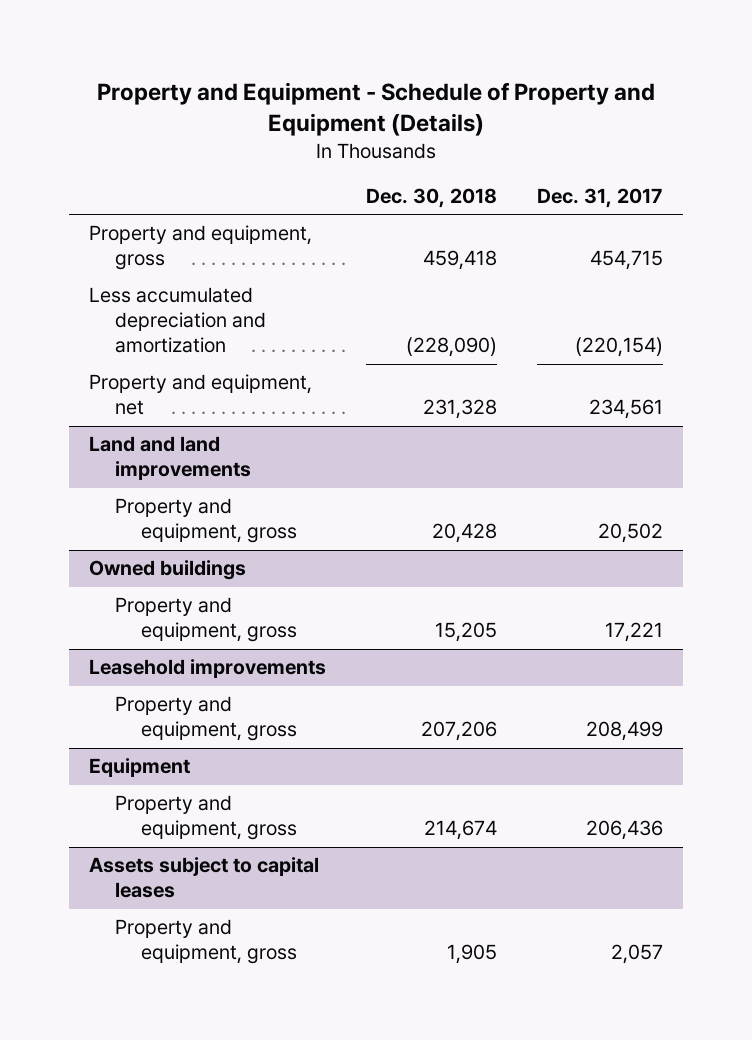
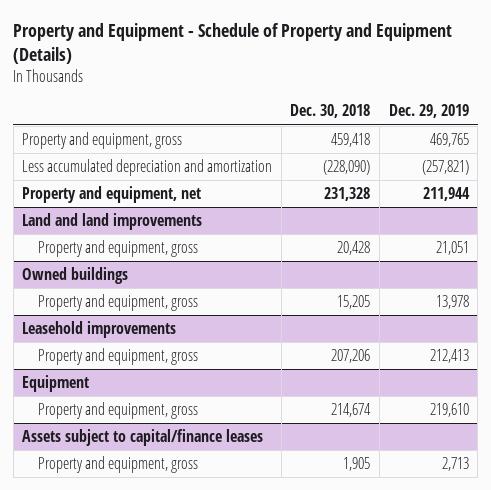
[536,188,663,209] Dec. 31, 2017 -> none
none -> [388,104,469,119] Dec. 29, 2019
[89,857,320,899] Assets subject to capital leases -> [22,429,264,447] Assets subject to capital/finance leases

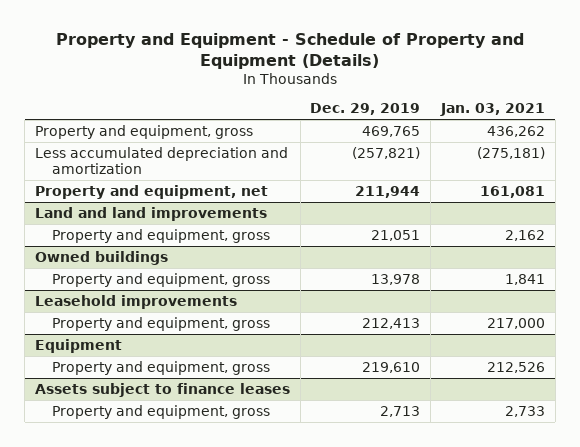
[290,104,371,119] Dec. 30, 2018 -> none
none -> [439,103,545,117] Jan. 03, 2021
[22,429,264,447] Assets subject to capital/finance leases -> [35,382,291,397] Assets subject to finance leases

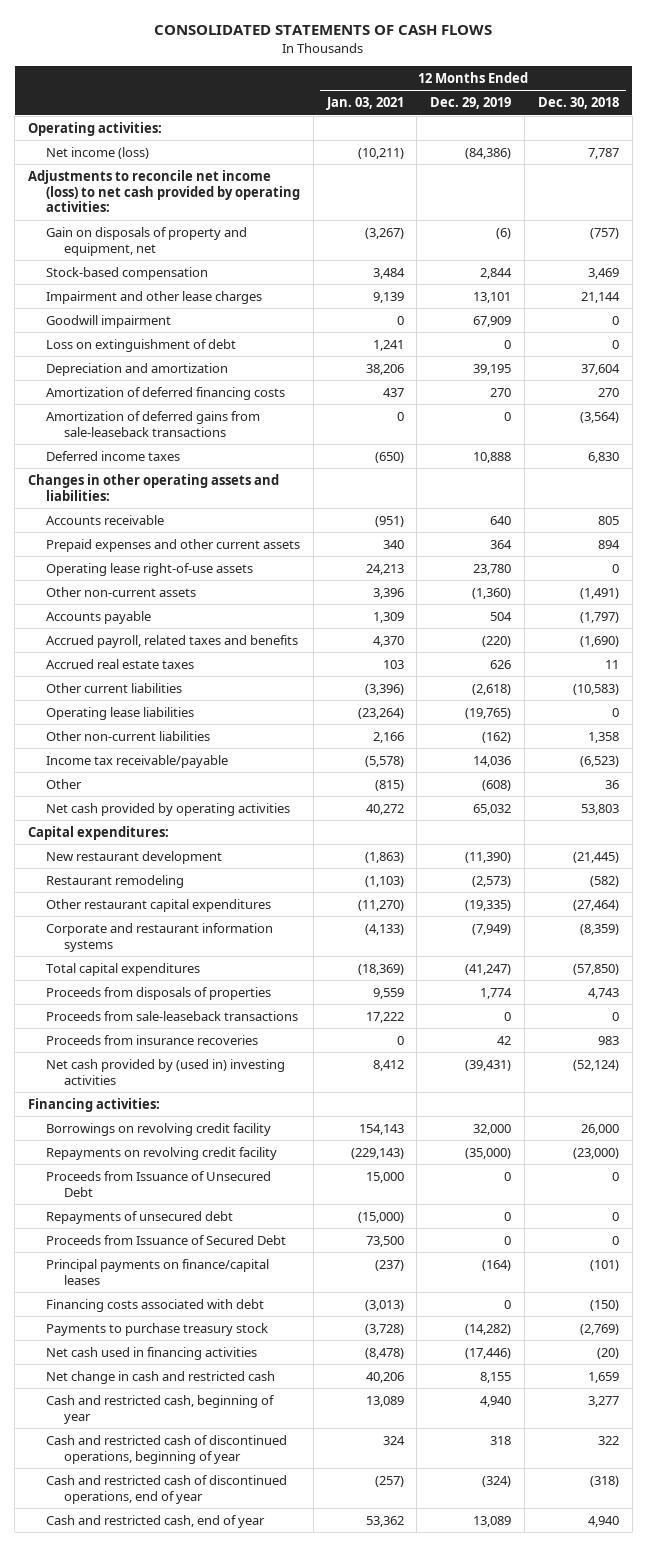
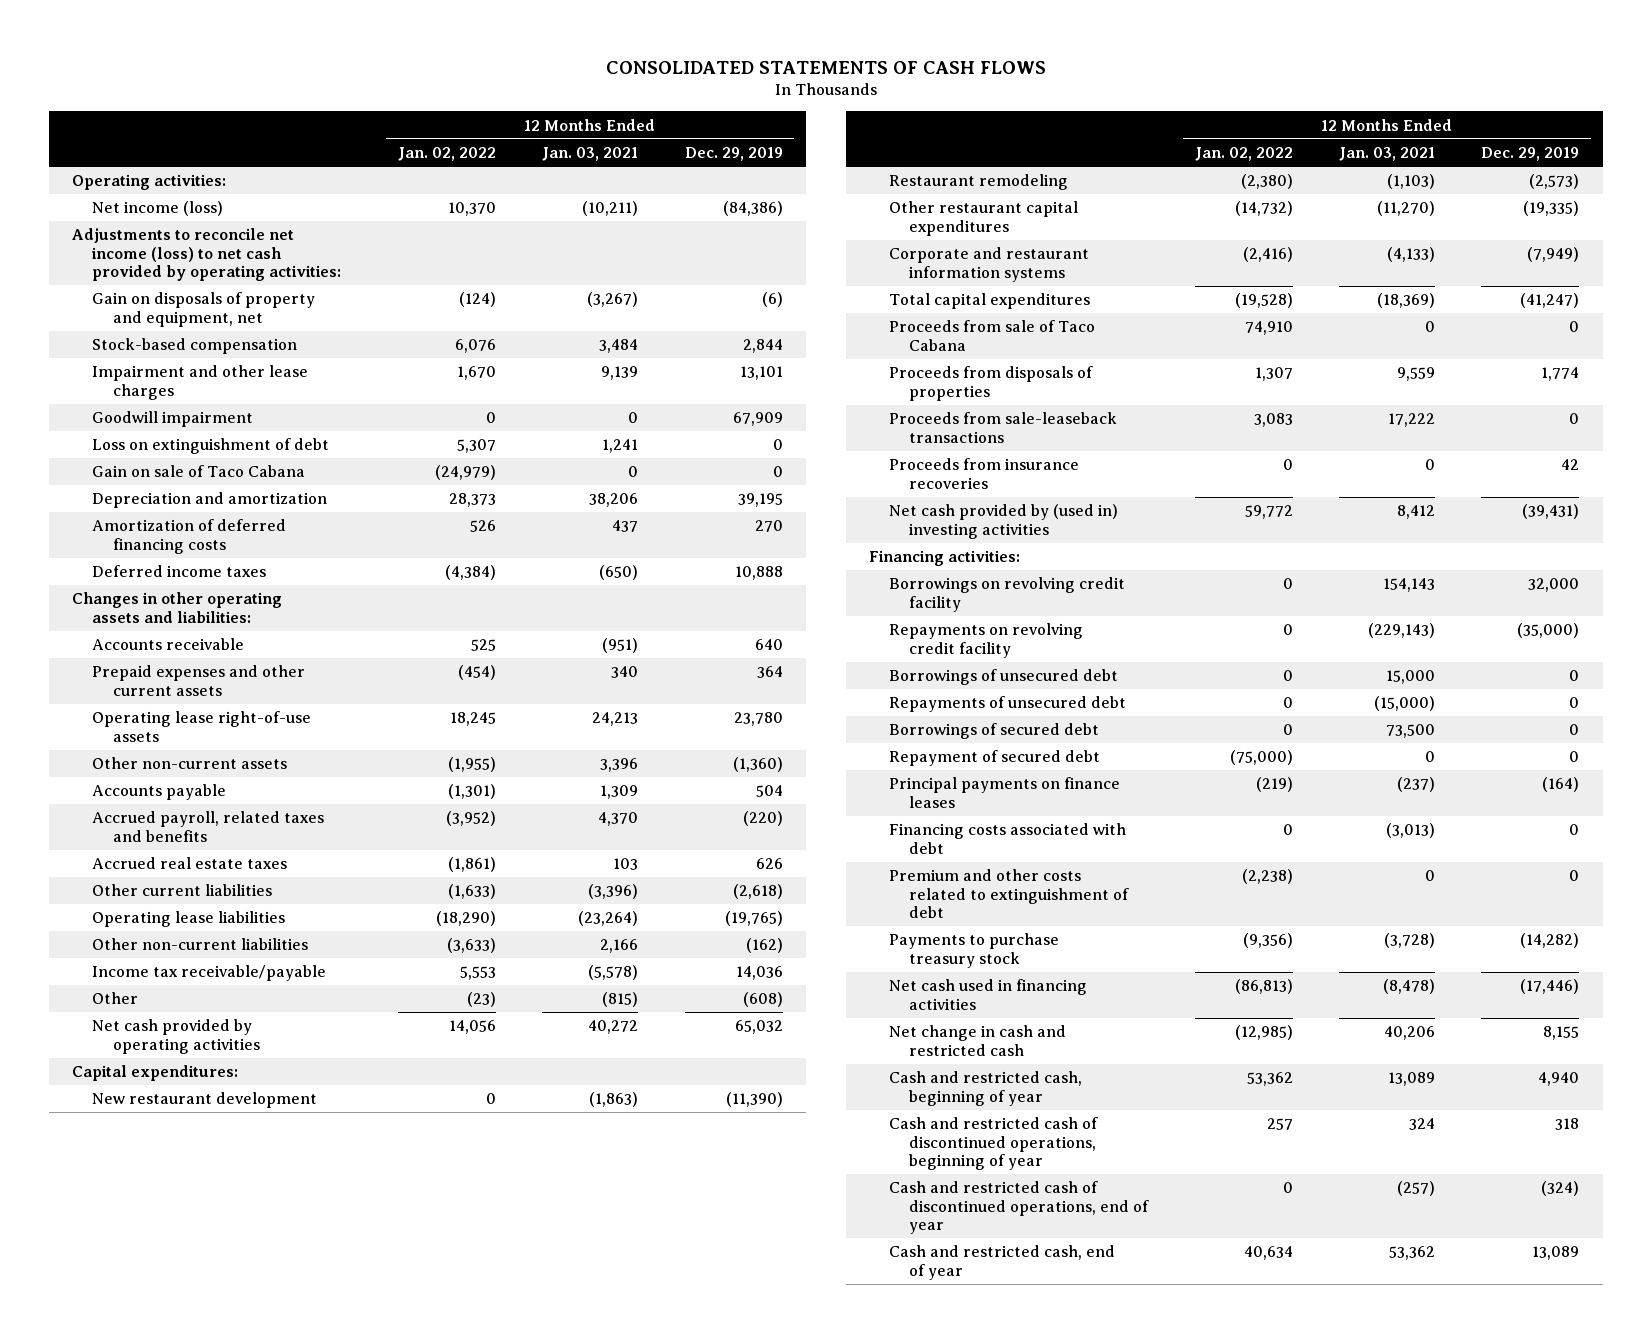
[537,97,619,110] Dec. 30, 2018 -> none
none -> [398,146,497,161] Jan. 02, 2022
none -> [92,465,306,478] Gain on sale of Taco Cabana
[45,410,260,437] Amortization of deferred gains from sale-leaseback transactions -> none
none -> [889,320,1096,351] Proceeds from sale of Taco Cabana
[45,1170,271,1197] Proceeds from Issuance of Unsecured Debt -> [889,669,1119,686] Borrowings of unsecured debt
[45,1234,286,1245] Proceeds from Issuance of Secured Debt -> [889,723,1100,740] Borrowings of secured debt
none -> [889,750,1101,767] Repayment of secured debt
[45,1258,269,1285] Principal payments on finance/capital leases -> [889,777,1121,808] Principal payments on finance leases
none -> [889,869,1130,918] Premium and other costs related to extinguishment of debt

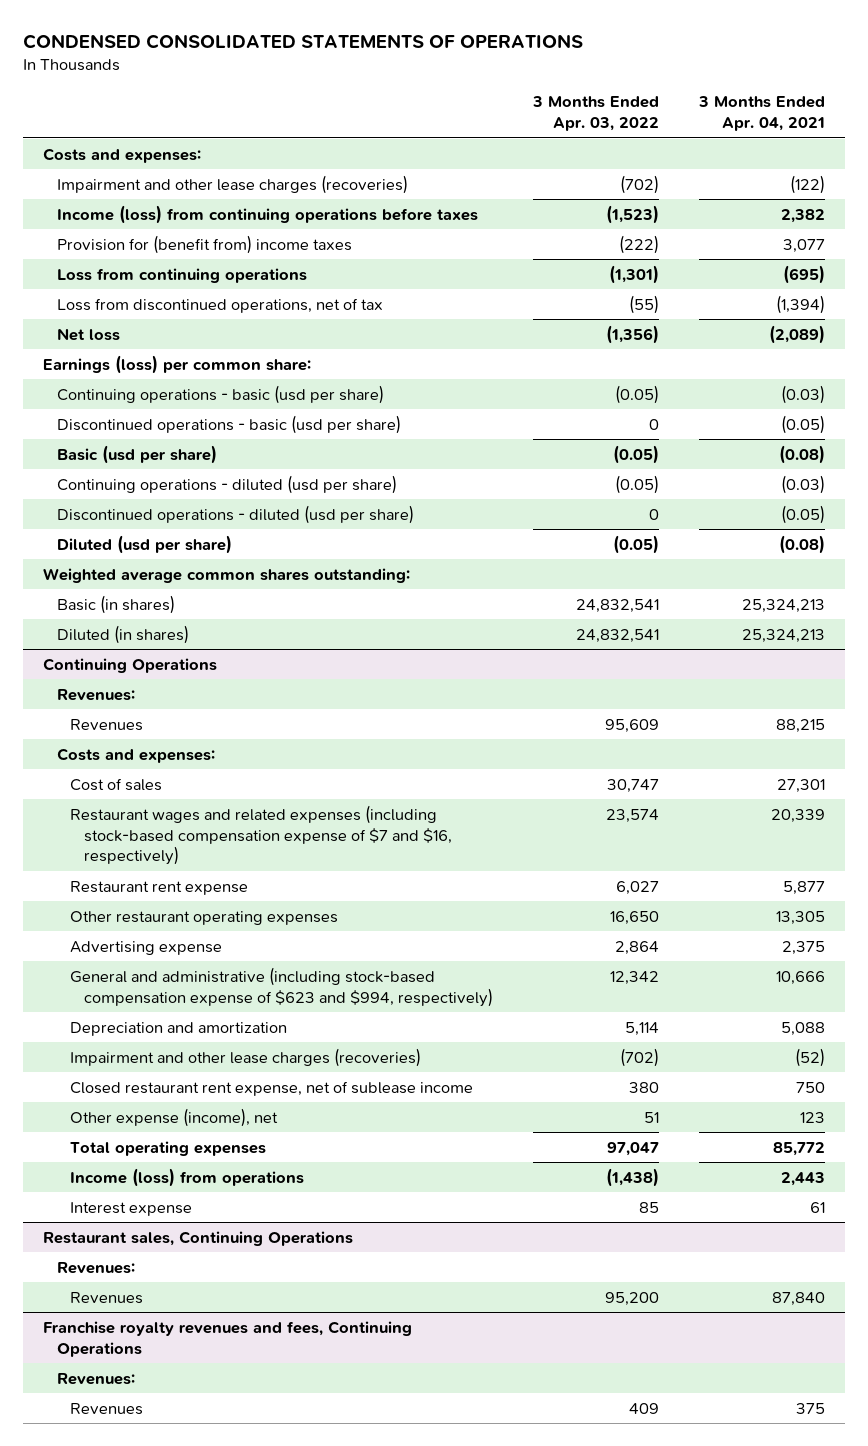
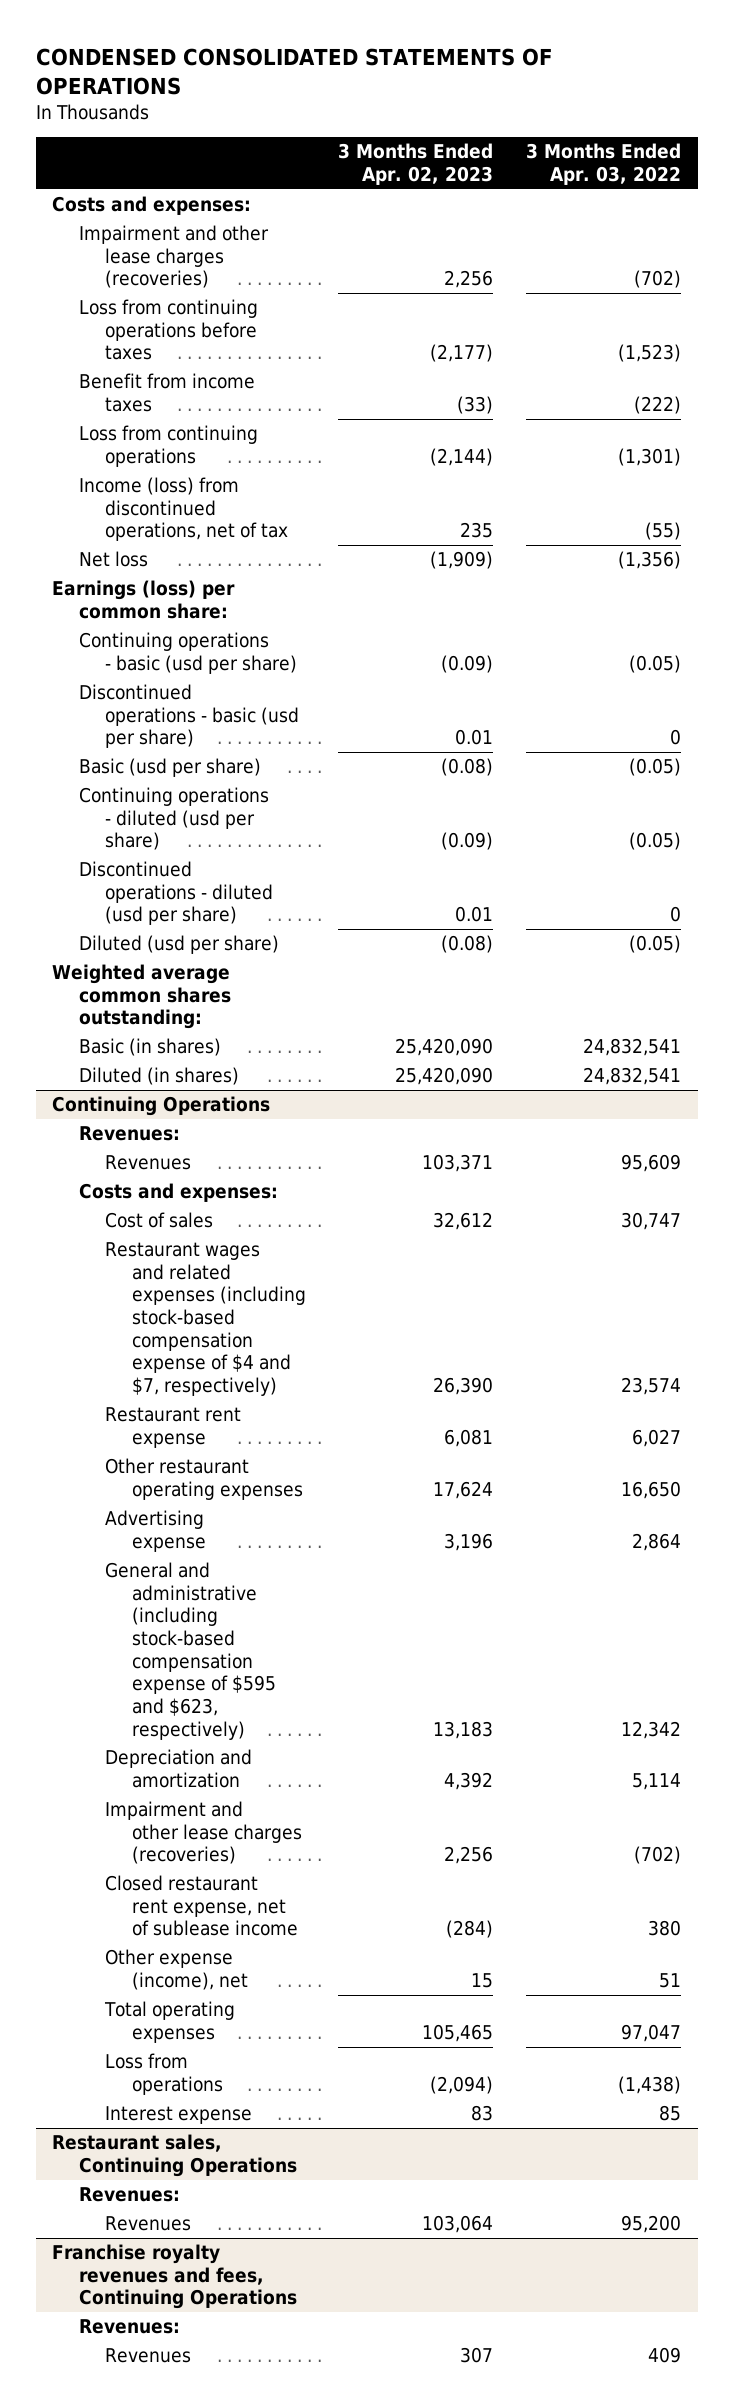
[697,96,825,132] 3 Months Ended Apr. 04, 2021 -> none
none -> [338,143,494,185] 3 Months Ended Apr. 02, 2023
[56,204,478,224] Income (loss) from continuing operations before taxes -> [78,299,258,361] Loss from continuing operations before taxes
[56,234,352,254] Provision for (benefit from) income taxes -> [78,373,255,412] Benefit from income taxes
[56,297,383,313] Loss from discontinued operations, net of tax -> [78,477,289,542] Income (loss) from discontinued operations, net of tax
[70,804,452,866] Restaurant wages and related expenses (including stock-based compensation expense of $7 and $16, respectively) -> [105,1242,306,1397] Restaurant wages and related expenses (including stock-based compensation expense of $4 and $7, respectively)
[70,966,493,1007] General and administrative (including stock-based compensation expense of $623 and $994, respectively) -> [105,1562,276,1740] General and administrative (including stock-based compensation expense of $595 and $623, respectively)
[70,1167,305,1187] Income (loss) from operations -> [105,2053,223,2095] Loss from operations

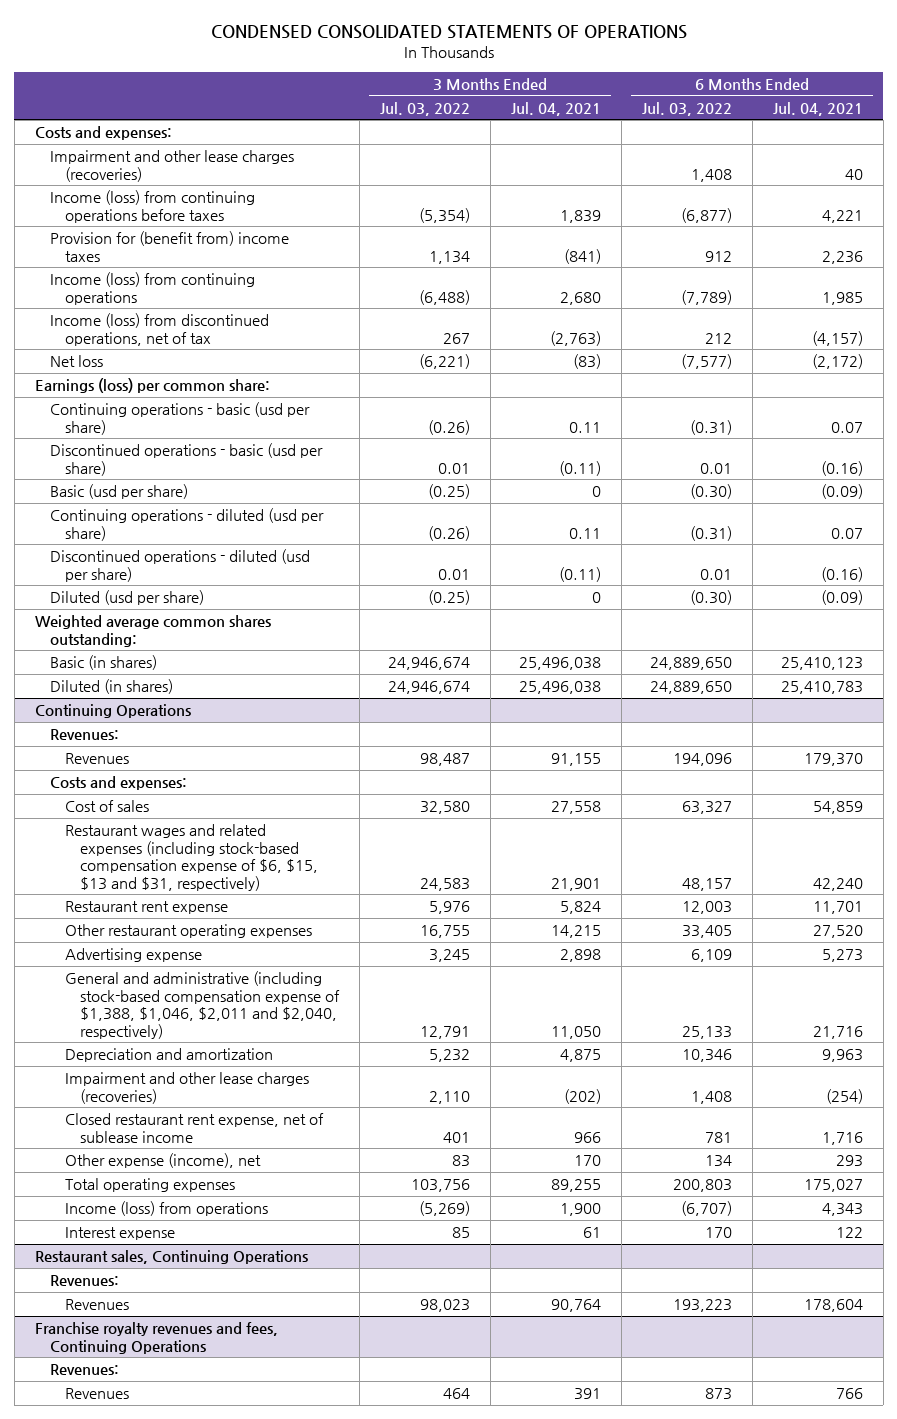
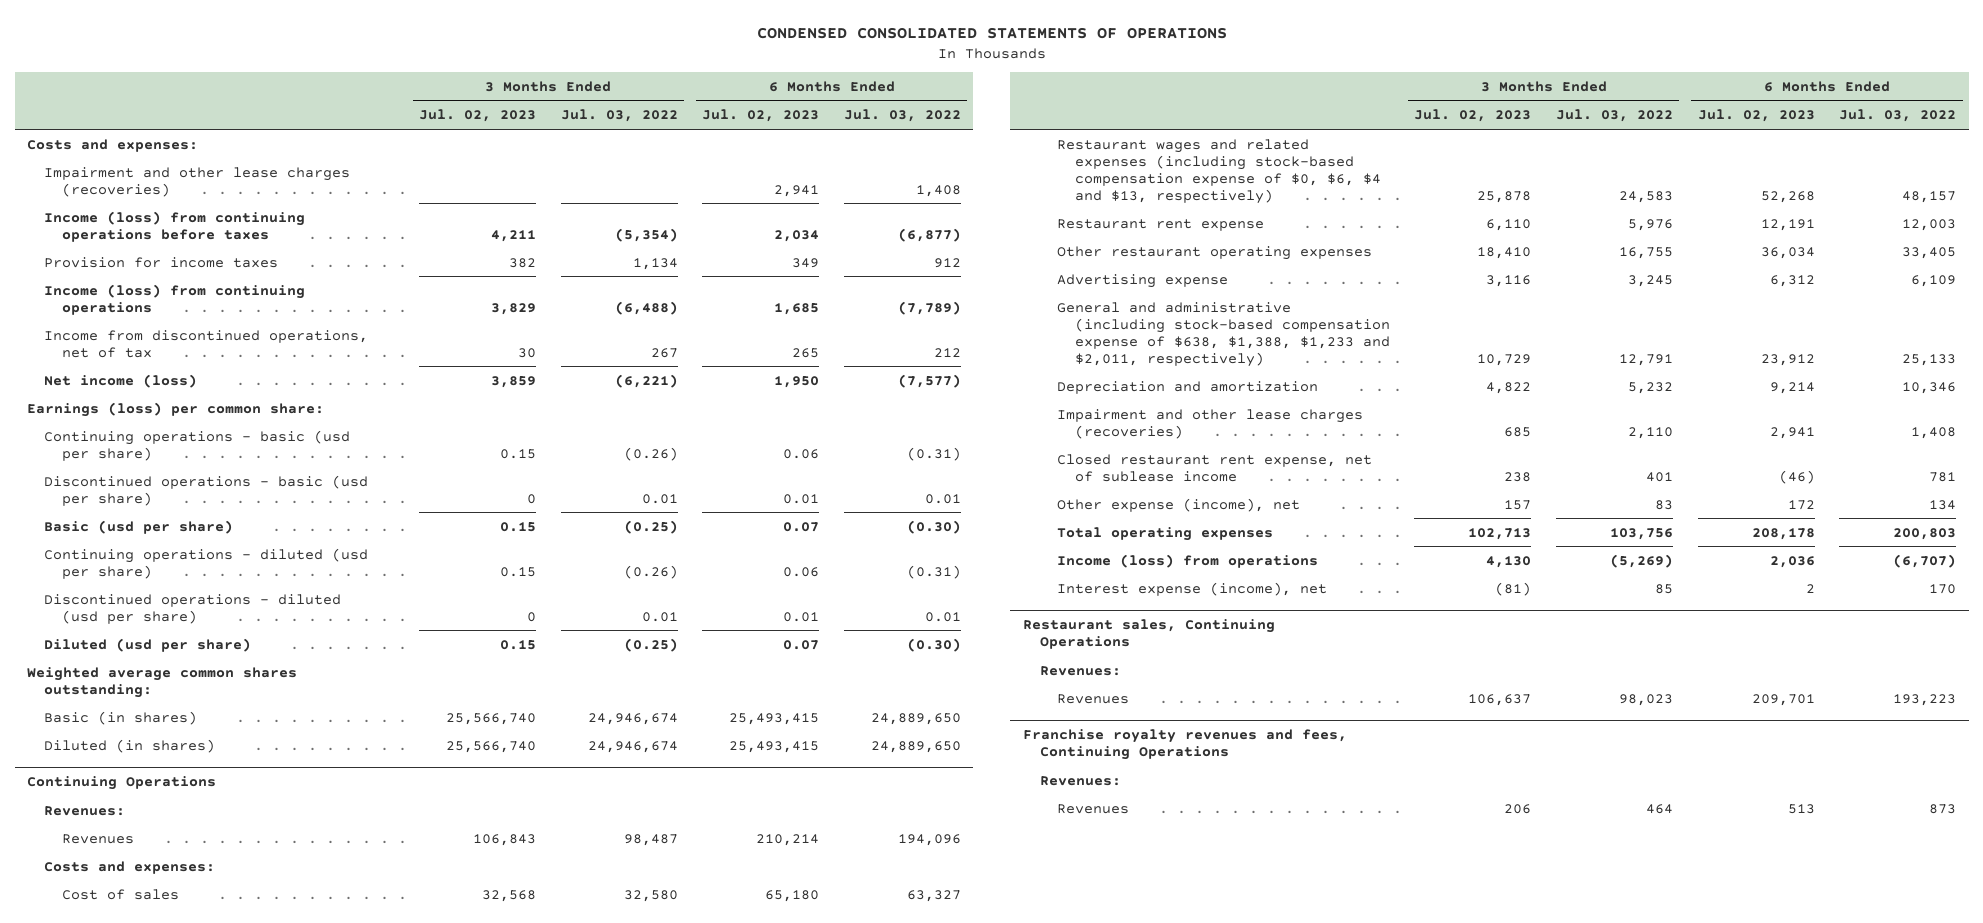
[510,101,601,116] Jul. 04, 2021 -> none
[772,101,863,116] Jul. 04, 2021 -> none
none -> [418,109,536,123] Jul. 02, 2023
none -> [702,109,820,123] Jul. 02, 2023
[49,230,289,262] Provision for (benefit from) income taxes -> [44,256,279,268] Provision for income taxes
[49,312,269,346] Income (loss) from discontinued operations, net of tax -> [44,329,369,358] Income from discontinued operations, net of tax
[49,354,103,367] Net loss -> [44,373,198,388] Net income (loss)
[64,823,318,891] Restaurant wages and related expenses (including stock-based compensation expense of $6, $15, $13 and $31, respectively) -> [1057,138,1381,204] Restaurant wages and related expenses (including stock-based compensation expense of $0, $6, $4 and $13, respectively)
[64,970,340,1039] General and administrative (including stock-based compensation expense of $1,388, $1,046, $2,011 and $2,040, respectively) -> [1057,301,1390,367] General and administrative (including stock-based compensation expense of $638, $1,388, $1,233 and $2,011, respectively)
[64,1226,175,1240] Interest expense -> [1057,581,1328,596] Interest expense (income), net

